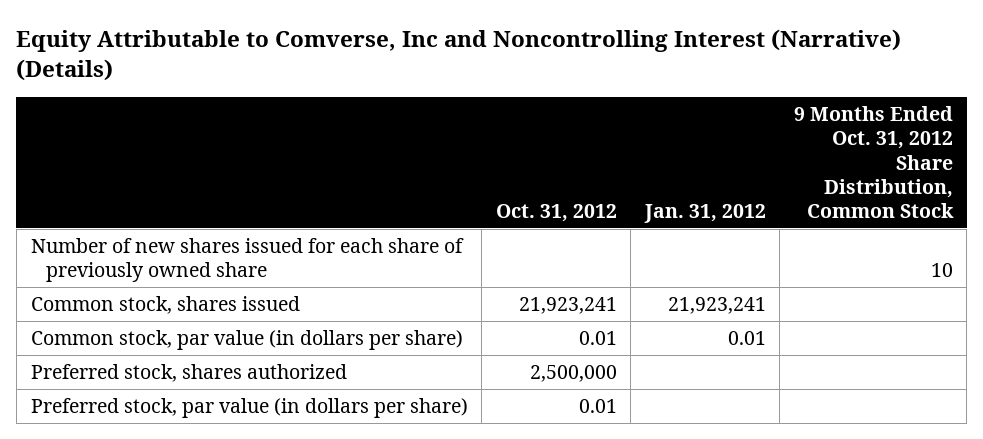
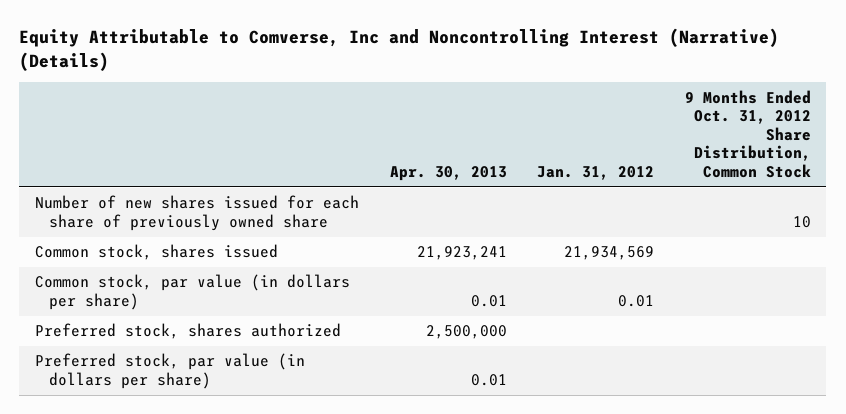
[495,203,617,222] Oct. 31, 2012 -> none
none -> [389,166,507,182] Apr. 30, 2013
[667,297,766,315] 21,923,241 -> [564,246,655,261] 21,934,569

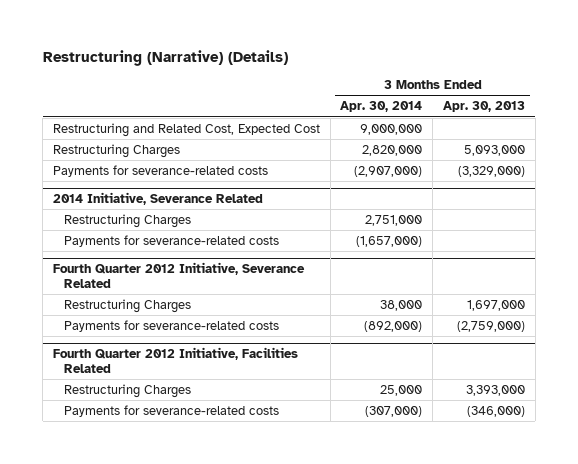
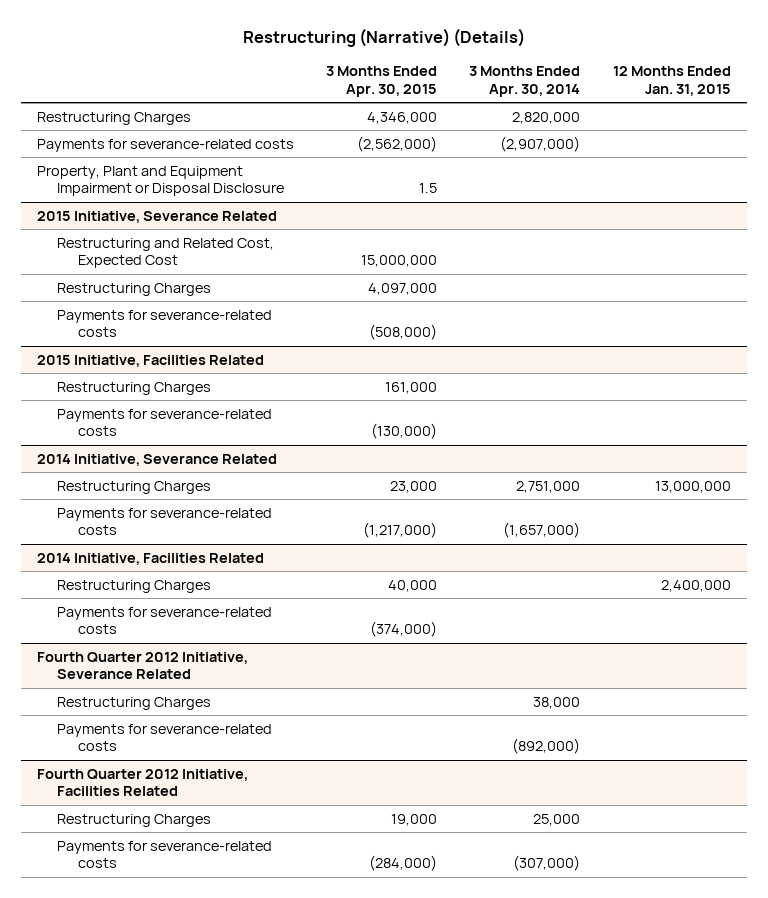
[442,101,525,113] Apr. 30, 2013 -> none
none -> [326,66,438,97] 3 Months Ended Apr. 30, 2015
none -> [612,66,731,96] 12 Months Ended Jan. 31, 2015
[53,122,321,137] Restructuring and Related Cost, Expected Cost -> none
none -> [37,165,285,197] Property, Plant and Equipment Impairment or Disposal Disclosure
none -> [37,210,278,223] 2015 Initiative, Severance Related
none -> [57,237,275,269] Restructuring and Related Cost, Expected Cost
none -> [57,282,212,296] Restructuring Charges
none -> [57,309,273,338] Payments for severance-related costs
none -> [37,354,265,367] 2015 Initiative, Facilities Related
none -> [57,381,212,395] Restructuring Charges
none -> [57,408,273,437] Payments for severance-related costs
none -> [37,552,265,565] 2014 Initiative, Facilities Related
none -> [57,579,212,593] Restructuring Charges
none -> [57,606,273,635] Payments for severance-related costs

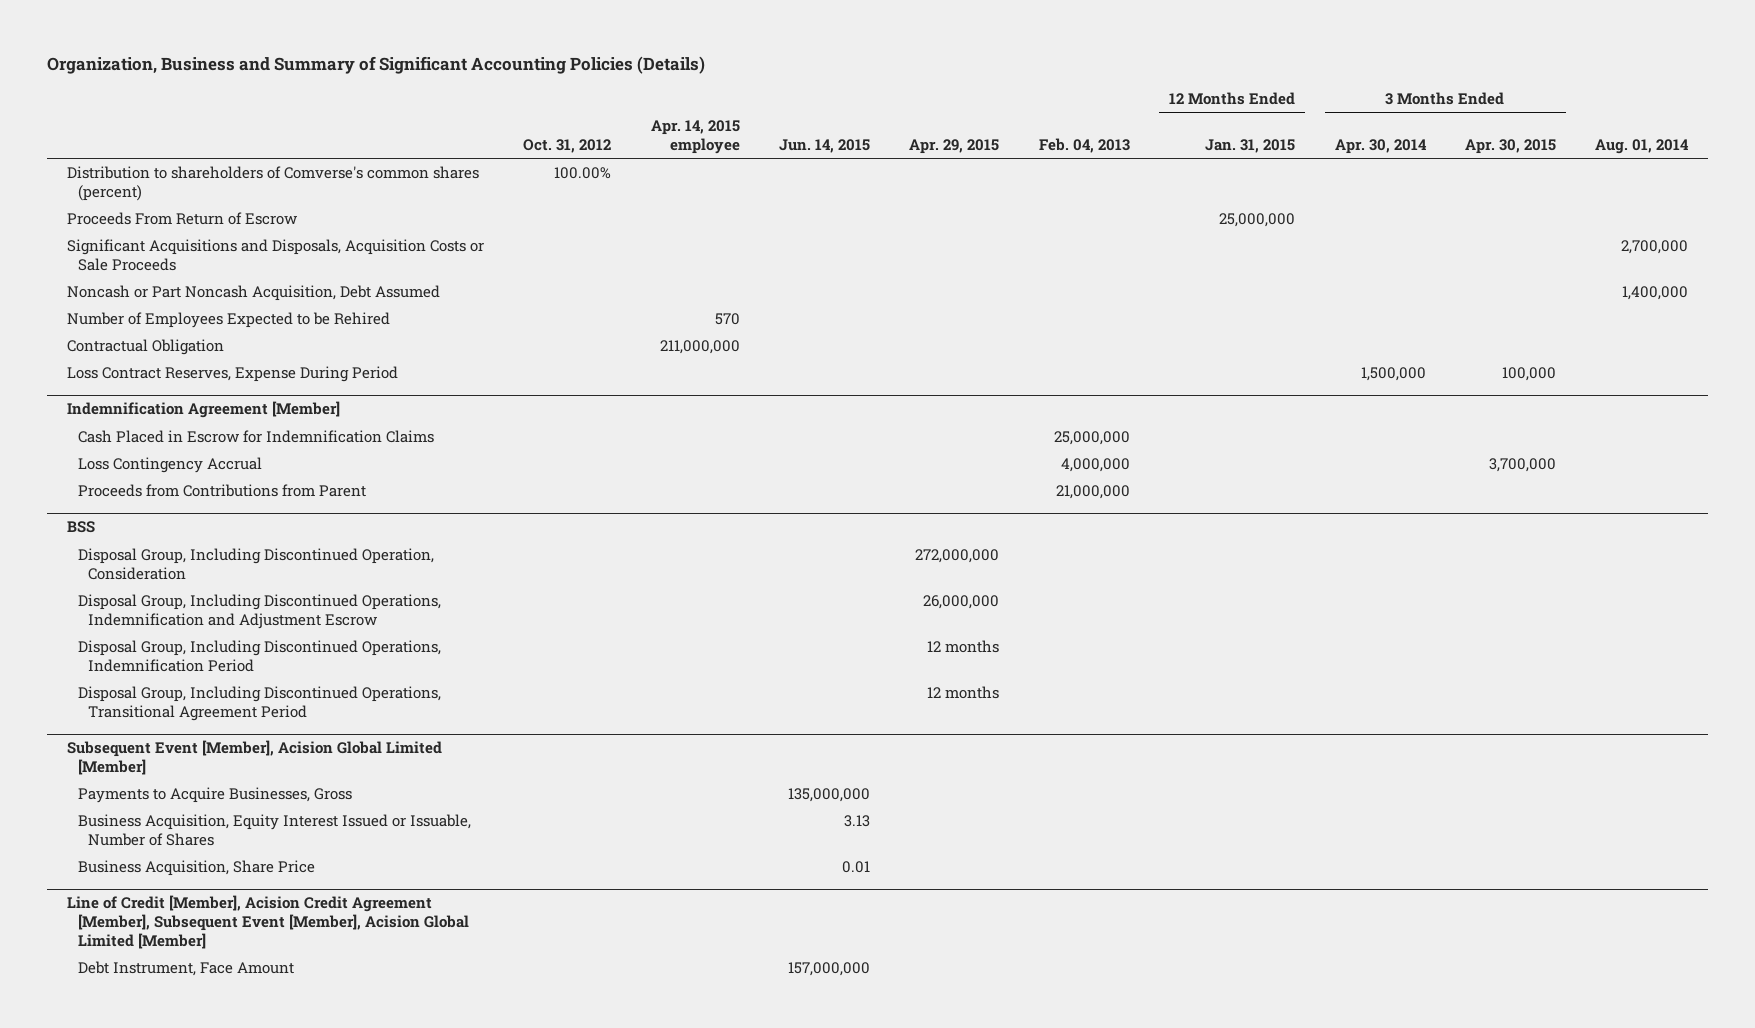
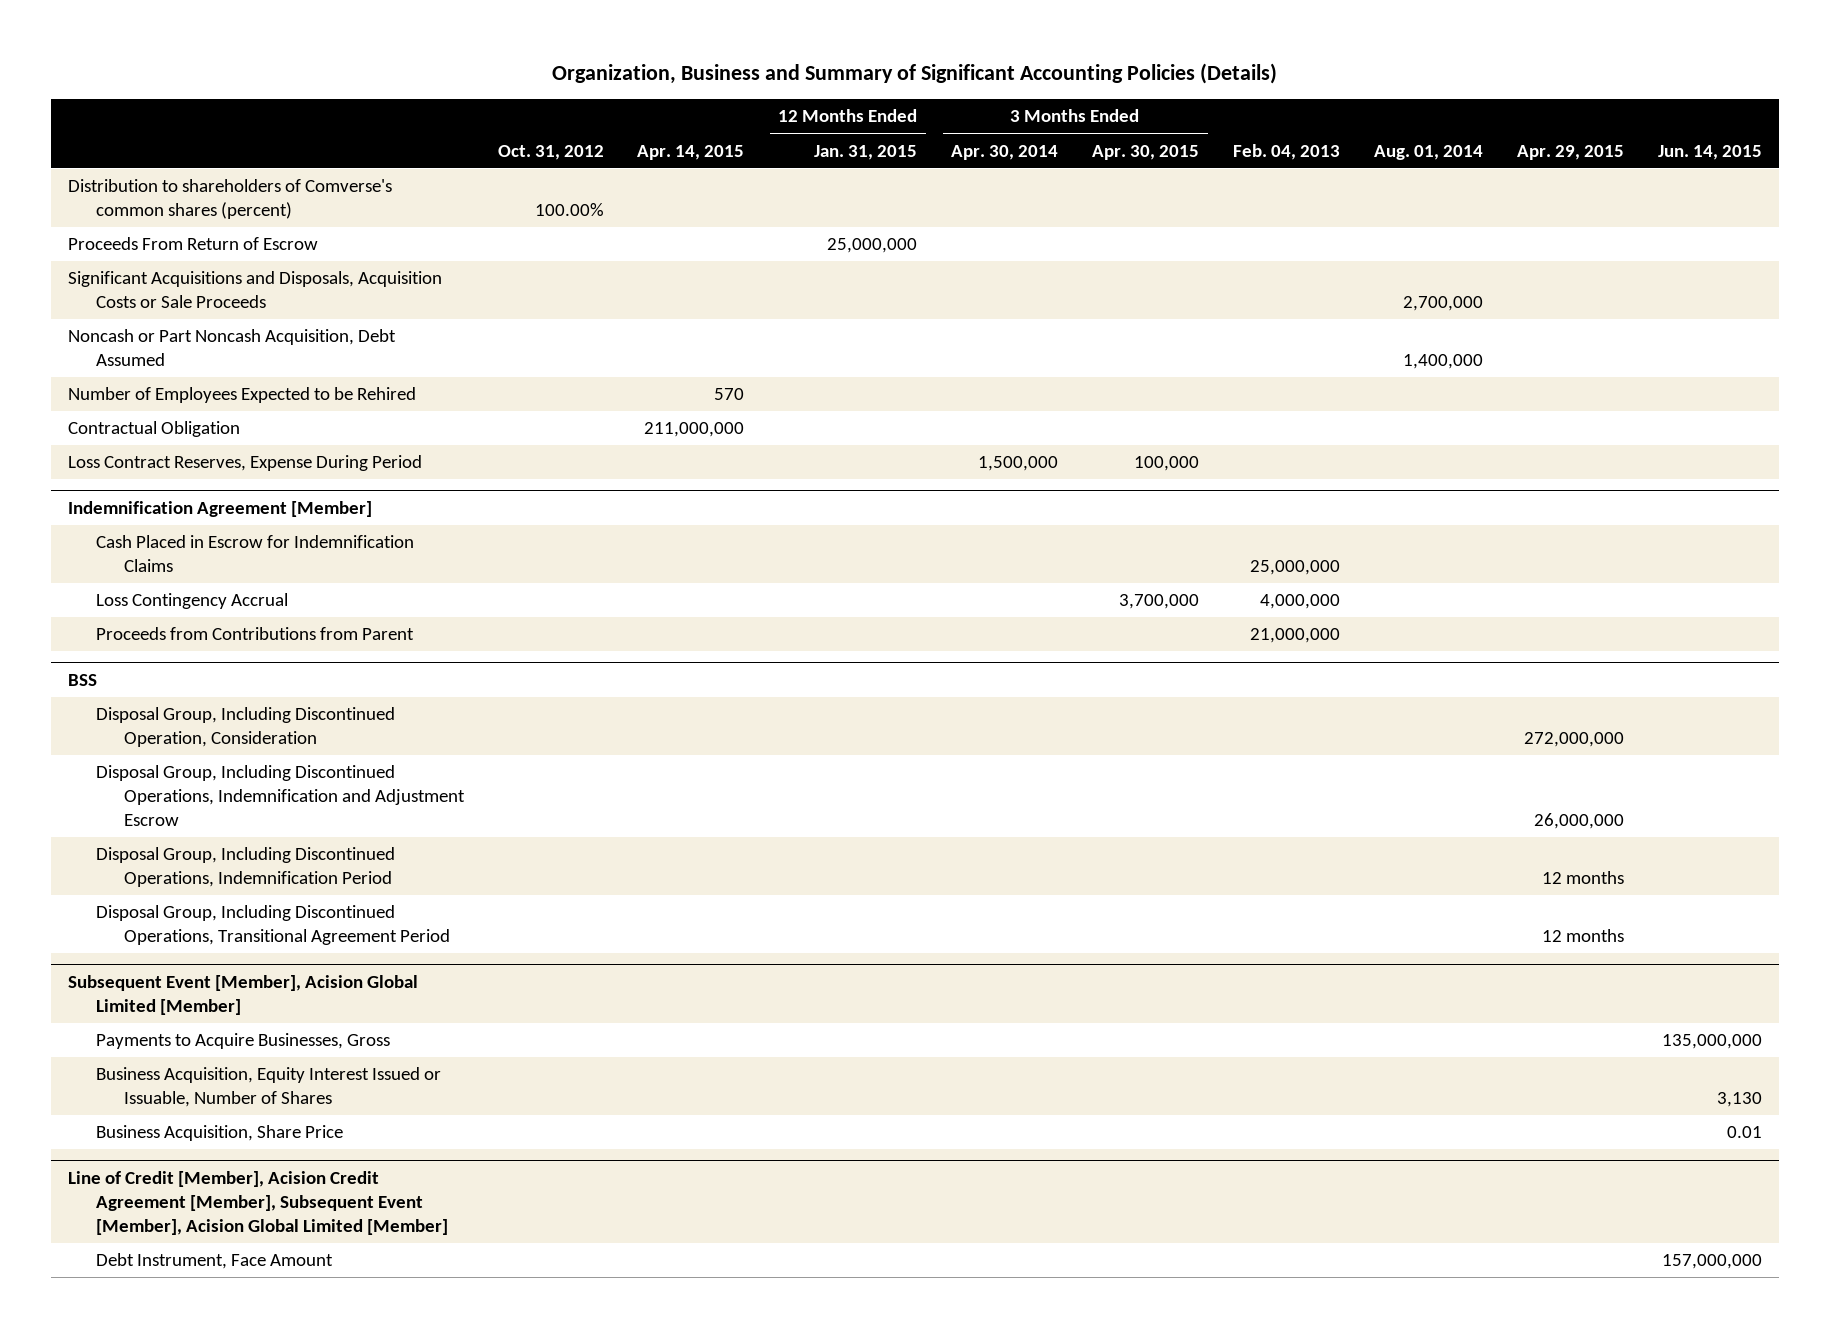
[650,120,740,154] Apr. 14, 2015 employee -> none
none -> [637,144,745,160] Apr. 14, 2015
[844,814,871,827] 3.13 -> [1717,1092,1763,1108] 3,130

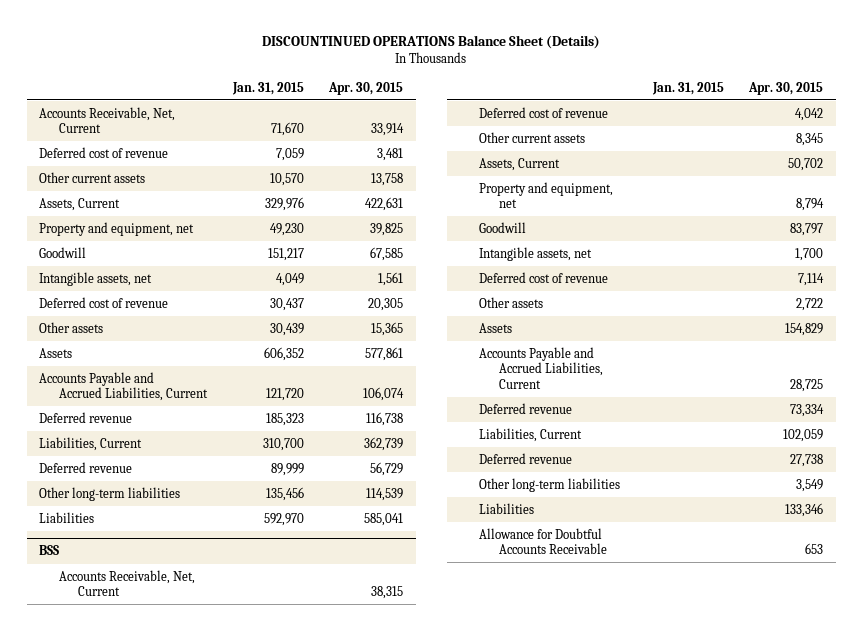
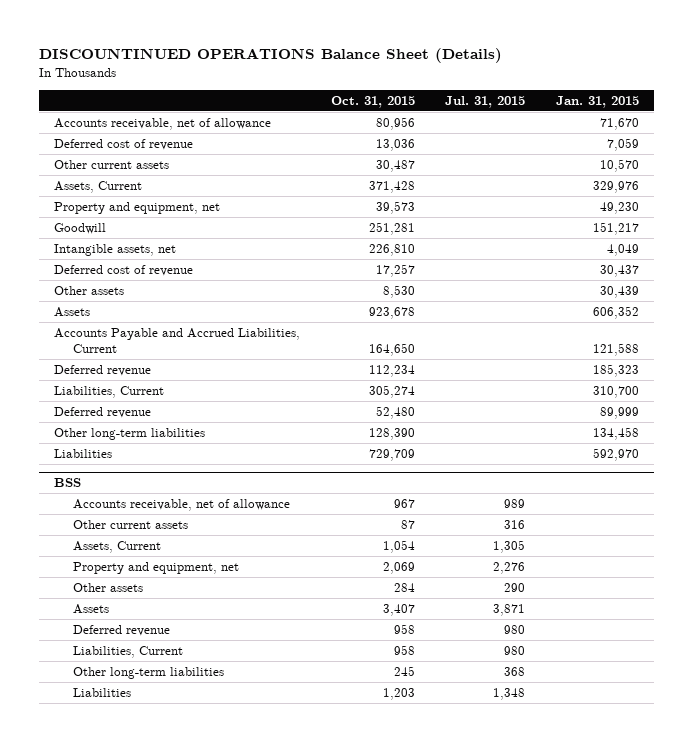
[328,81,404,95] Apr. 30, 2015 -> none
none -> [330,95,415,108] Oct. 31, 2015
none -> [445,95,526,108] Jul. 31, 2015
[39,106,176,134] Accounts Receivable, Net, Current -> [54,118,272,131] Accounts receivable, net of allowance
[265,388,304,402] 121,720 -> [592,343,639,357] 121,588
[265,486,304,501] 135,456 -> [592,427,639,441] 134,458
[479,106,609,118] Deferred cost of revenue -> none
[58,569,195,597] Accounts Receivable, Net, Current -> [73,499,291,512] Accounts receivable, net of allowance
[479,221,527,233] Goodwill -> none
[479,246,593,261] Intangible assets, net -> none
[479,271,609,283] Deferred cost of revenue -> none
[479,346,603,389] Accounts Payable and Accrued Liabilities, Current -> none
[479,452,573,464] Deferred revenue -> none
[479,527,607,555] Allowance for Doubtful Accounts Receivable -> none

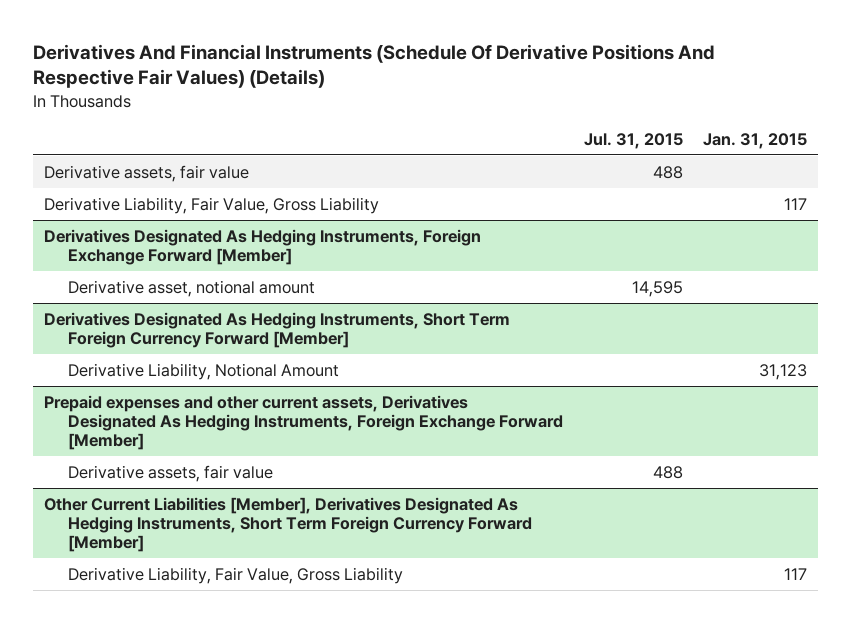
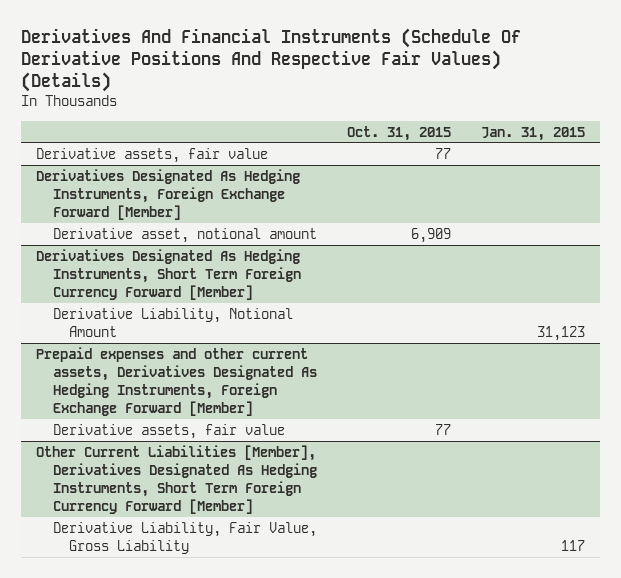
[583,132,683,149] Jul. 31, 2015 -> none
none -> [346,125,451,141] Oct. 31, 2015
[43,196,379,214] Derivative Liability, Fair Value, Gross Liability -> none

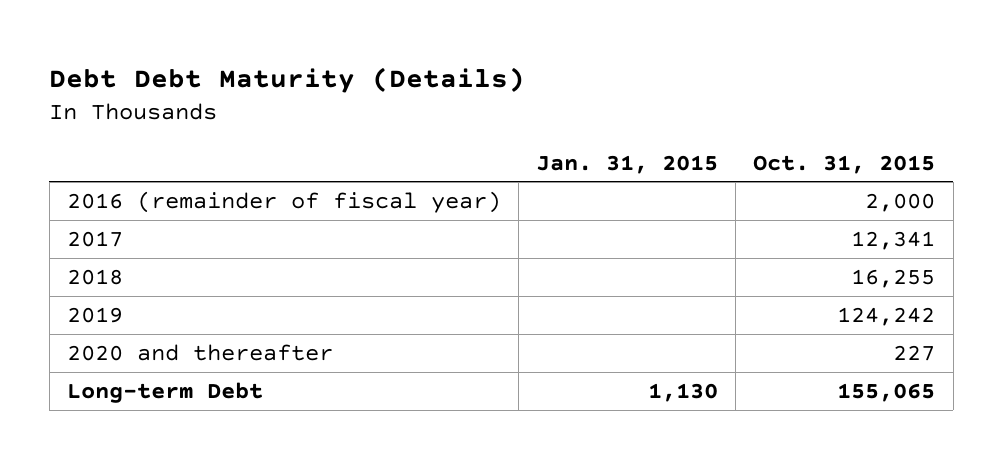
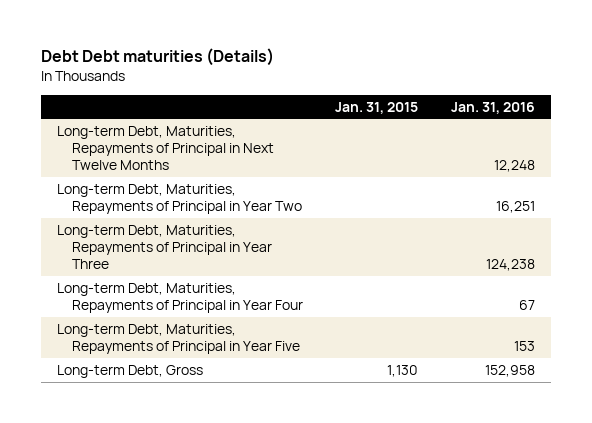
[49,66,526,93] Debt Debt Maturity (Details) -> [40,48,274,67] Debt Debt maturities (Details)
[753,154,936,174] Oct. 31, 2015 -> none
none -> [450,101,535,114] Jan. 31, 2016
[66,190,501,213] 2016 (remainder of fiscal year) -> none
none -> [57,125,274,171] Long-term Debt, Maturities, Repayments of Principal in Next Twelve Months
[66,230,123,247] 2017 -> [57,183,302,215] Long-term Debt, Maturities, Repayments of Principal in Year Two
[66,268,123,285] 2018 -> [57,224,272,270] Long-term Debt, Maturities, Repayments of Principal in Year Three
[66,306,123,323] 2019 -> [57,282,303,314] Long-term Debt, Maturities, Repayments of Principal in Year Four
[66,343,333,361] 2020 and thereafter -> [57,323,300,355] Long-term Debt, Maturities, Repayments of Principal in Year Five
[66,381,263,403] Long-term Debt -> [57,364,204,378] Long-term Debt, Gross

